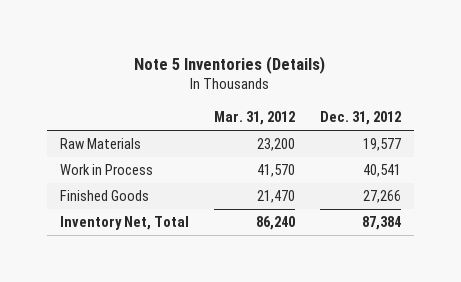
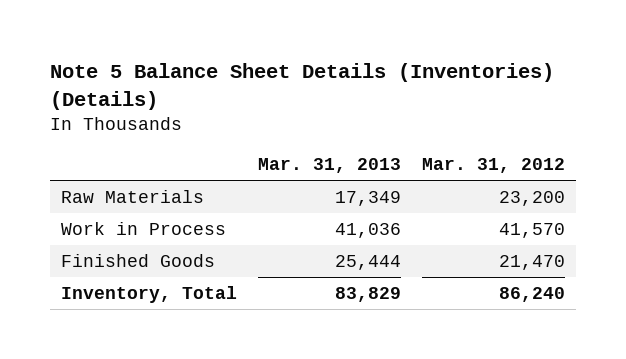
[134,55,326,74] Note 5 Inventories (Details) -> [50,63,555,110] Note 5 Balance Sheet Details (Inventories) (Details)
[320,111,402,126] Dec. 31, 2012 -> none
none -> [258,158,402,174] Mar. 31, 2013
[59,216,189,231] Inventory Net, Total -> [60,286,237,304] Inventory, Total

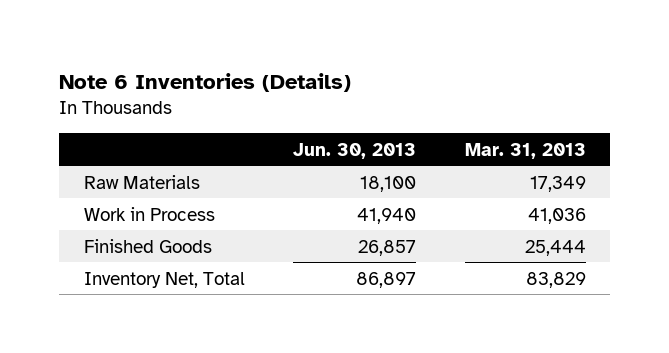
[50,63,555,110] Note 5 Balance Sheet Details (Inventories) (Details) -> [59,72,352,92] Note 6 Inventories (Details)
[422,158,566,174] Mar. 31, 2012 -> none
none -> [293,142,417,159] Jun. 30, 2013
[60,286,237,304] Inventory, Total -> [83,271,245,288] Inventory Net, Total

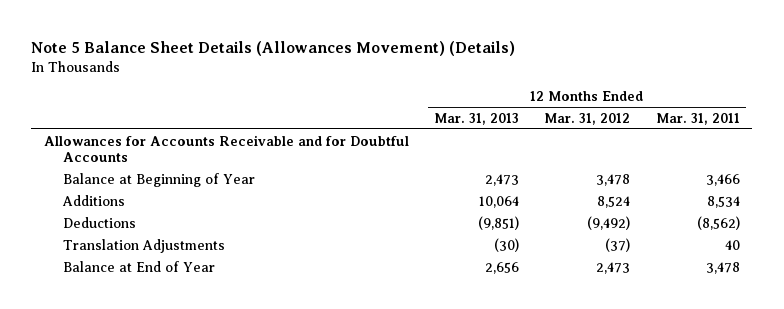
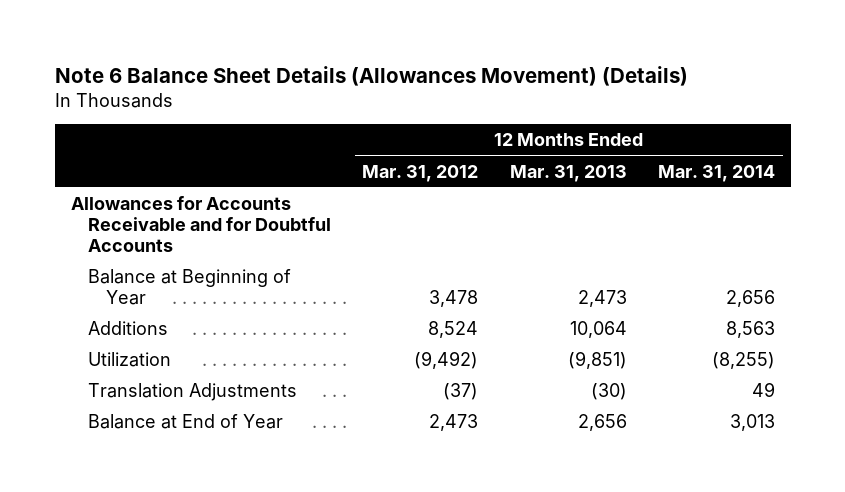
[31,40,516,56] Note 5 Balance Sheet Details (Allowances Movement) (Details) -> [54,65,688,86] Note 6 Balance Sheet Details (Allowances Movement) (Details)
[655,112,740,125] Mar. 31, 2011 -> none
none -> [657,164,775,182] Mar. 31, 2014
[63,216,137,228] Deductions -> [88,352,172,368] Utilization

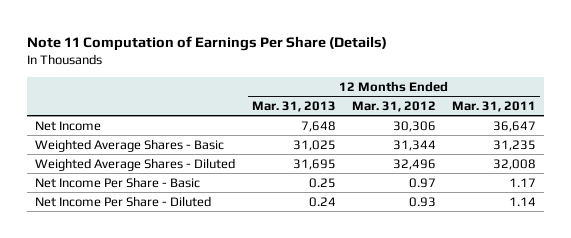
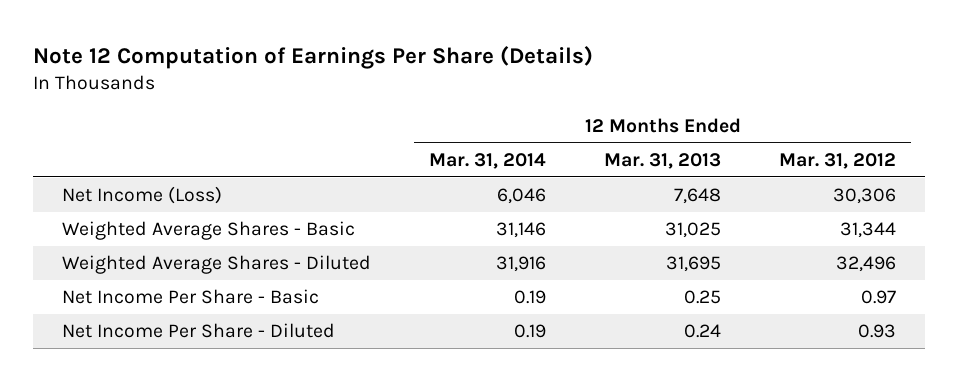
[27,36,388,52] Note 11 Computation of Earnings Per Share (Details) -> [32,46,593,70] Note 12 Computation of Earnings Per Share (Details)
[452,100,537,112] Mar. 31, 2011 -> none
none -> [428,152,546,169] Mar. 31, 2014
[35,120,102,131] Net Income -> [61,186,222,205] Net Income (Loss)

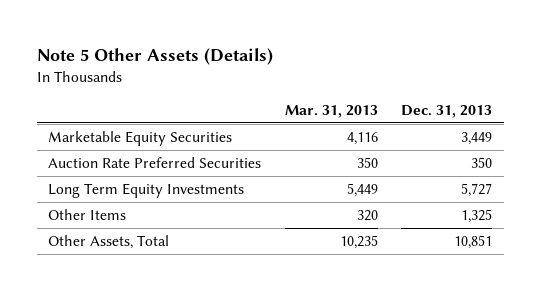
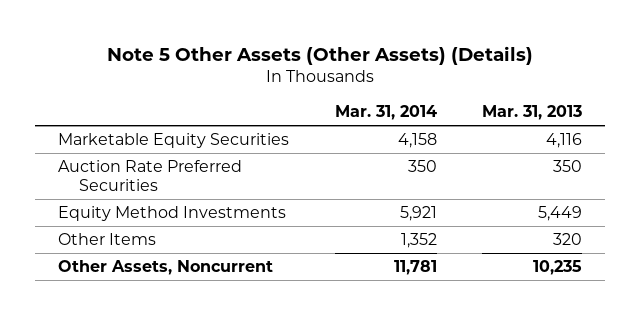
[36,47,273,65] Note 5 Other Assets (Details) -> [107,45,534,65] Note 5 Other Assets (Other Assets) (Details)
[401,105,493,119] Dec. 31, 2013 -> none
none -> [334,105,437,121] Mar. 31, 2014
[48,182,245,198] Long Term Equity Investments -> [58,205,287,221] Equity Method Investments
[48,234,170,249] Other Assets, Total -> [58,259,274,275] Other Assets, Noncurrent

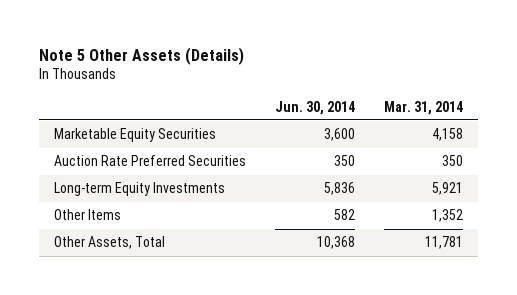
[107,45,534,65] Note 5 Other Assets (Other Assets) (Details) -> [39,46,245,65] Note 5 Other Assets (Details)
[482,105,583,121] Mar. 31, 2013 -> none
none -> [275,100,356,115] Jun. 30, 2014
[58,205,287,221] Equity Method Investments -> [53,182,225,197] Long-term Equity Investments
[58,259,274,275] Other Assets, Noncurrent -> [53,236,165,250] Other Assets, Total

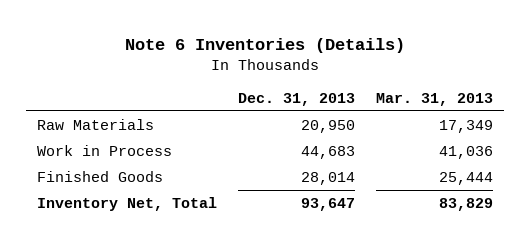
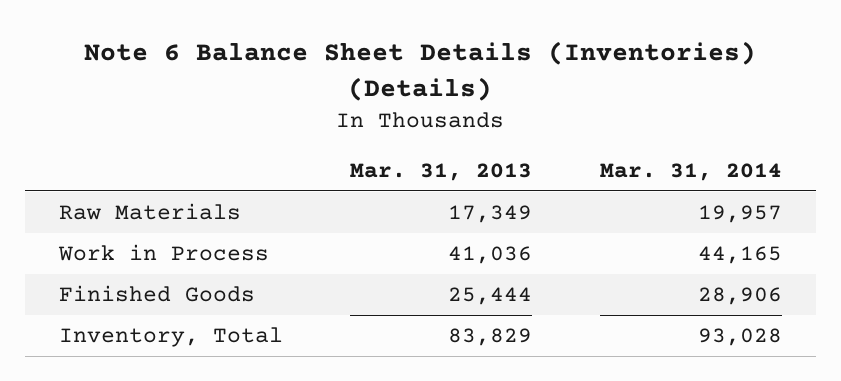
[125,37,406,53] Note 6 Inventories (Details) -> [84,41,757,101] Note 6 Balance Sheet Details (Inventories) (Details)
[238,92,356,106] Dec. 31, 2013 -> none
none -> [600,162,783,181] Mar. 31, 2014
[36,196,217,211] Inventory Net, Total -> [58,327,283,348] Inventory, Total

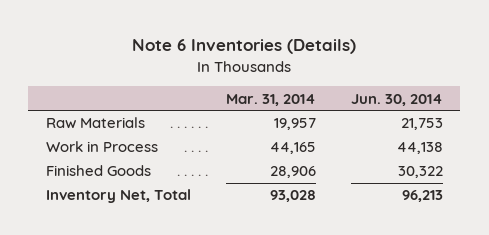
[84,41,757,101] Note 6 Balance Sheet Details (Inventories) (Details) -> [132,39,357,55] Note 6 Inventories (Details)
[350,162,533,181] Mar. 31, 2013 -> none
none -> [350,93,443,106] Jun. 30, 2014
[58,327,283,348] Inventory, Total -> [45,189,191,204] Inventory Net, Total

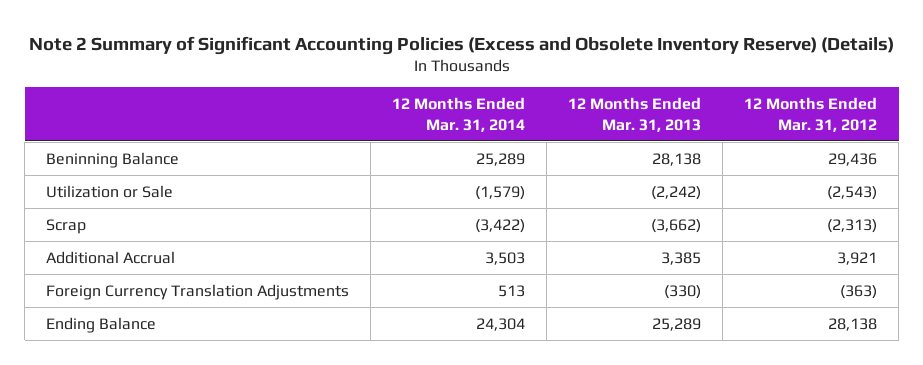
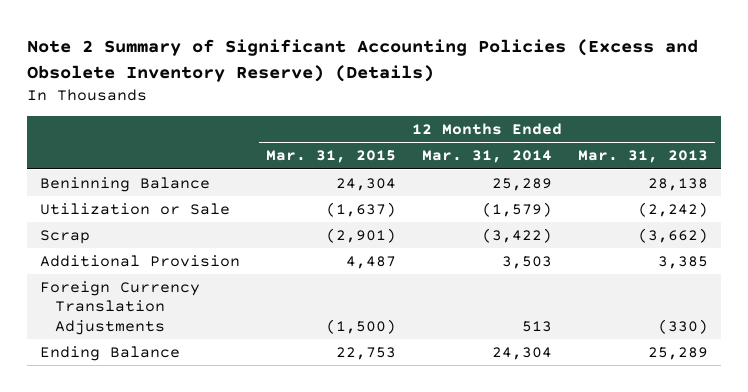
[744,96,878,132] 12 Months Ended Mar. 31, 2012 -> none
none -> [265,150,396,164] Mar. 31, 2015
[46,250,176,264] Additional Accrual -> [39,254,240,267] Additional Provision

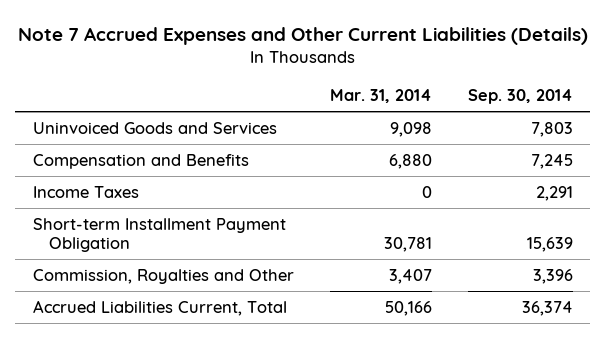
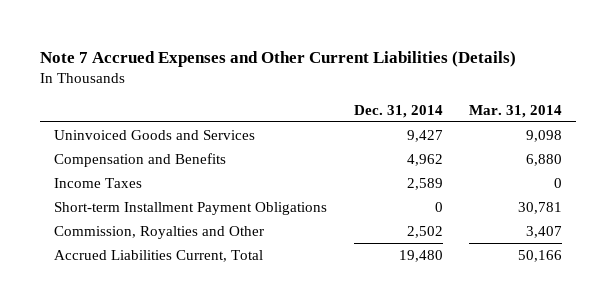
[467,89,573,105] Sep. 30, 2014 -> none
none -> [353,104,443,118] Dec. 31, 2014
[33,217,287,252] Short-term Installment Payment Obligation -> [53,201,327,215] Short-term Installment Payment Obligations

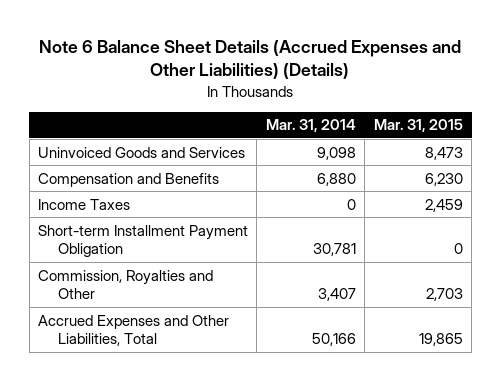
[40,51,517,68] Note 7 Accrued Expenses and Other Current Liabilities (Details) -> [39,39,462,80] Note 6 Balance Sheet Details (Accrued Expenses and Other Liabilities) (Details)
[353,104,443,118] Dec. 31, 2014 -> none
none -> [373,119,463,133] Mar. 31, 2015
[53,201,327,215] Short-term Installment Payment Obligations -> [38,224,249,258] Short-term Installment Payment Obligation
[53,249,263,262] Accrued Liabilities Current, Total -> [38,314,230,347] Accrued Expenses and Other Liabilities, Total

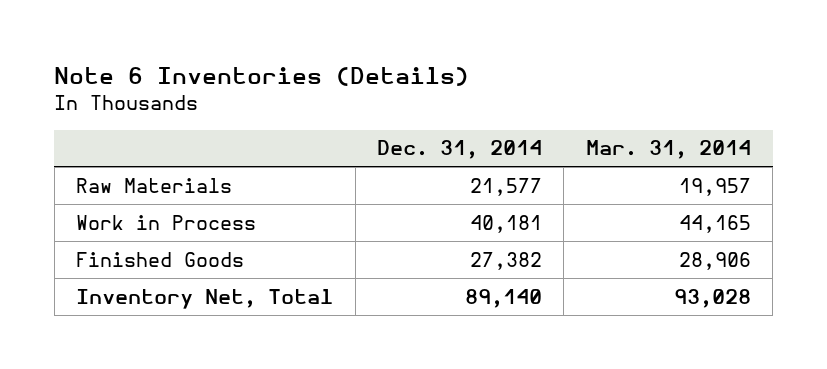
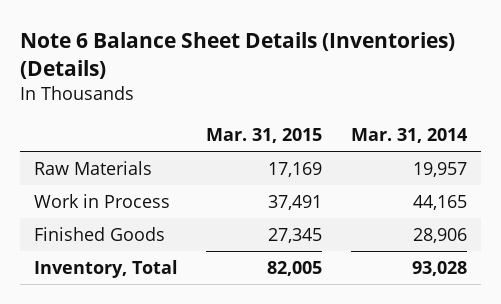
[54,67,470,87] Note 6 Inventories (Details) -> [20,32,456,80] Note 6 Balance Sheet Details (Inventories) (Details)
[377,140,543,160] Dec. 31, 2014 -> none
none -> [206,128,323,144] Mar. 31, 2015
[76,288,334,309] Inventory Net, Total -> [34,259,179,278] Inventory, Total

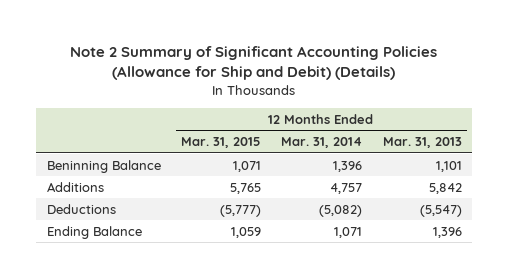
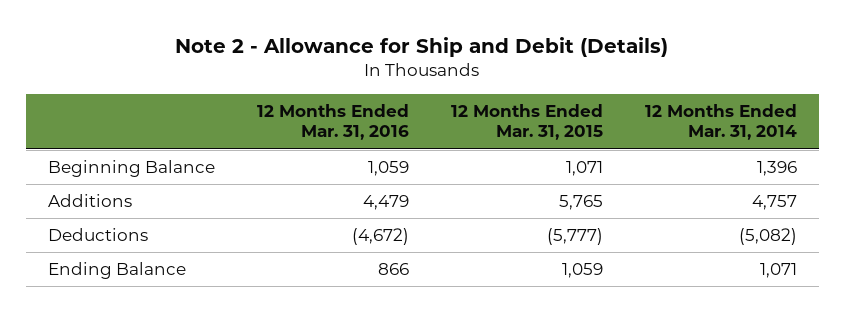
[70,45,438,81] Note 2 Summary of Significant Accounting Policies (Allowance for Ship and Debit) (Details) -> [175,37,669,58] Note 2 - Allowance for Ship and Debit (Details)
[382,137,462,149] Mar. 31, 2013 -> none
none -> [256,103,409,141] 12 Months Ended Mar. 31, 2016
[46,159,161,173] Beninning Balance -> [47,160,215,178] Beginning Balance

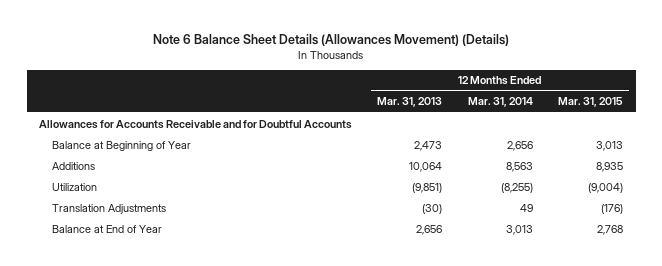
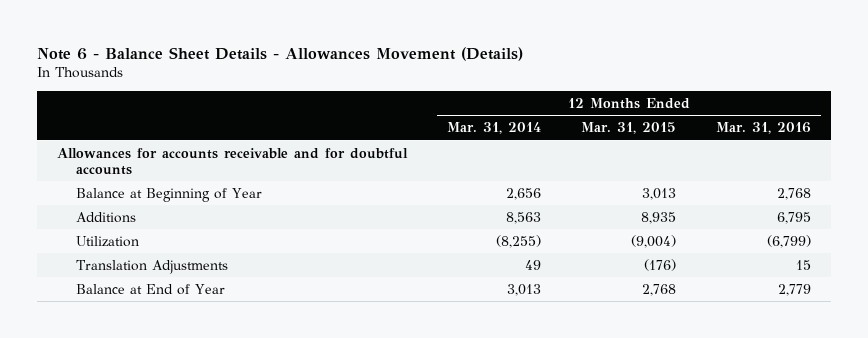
[153,33,510,46] Note 6 Balance Sheet Details (Allowances Movement) (Details) -> [37,46,524,61] Note 6 - Balance Sheet Details - Allowances Movement (Details)
[377,97,443,108] Mar. 31, 2013 -> none
none -> [715,122,811,135] Mar. 31, 2016
[39,119,353,129] Allowances for Accounts Receivable and for Doubtful Accounts -> [57,147,409,175] Allowances for accounts receivable and for doubtful accounts

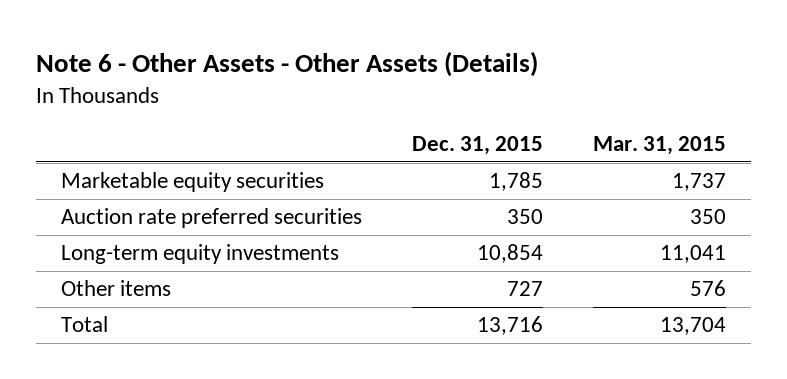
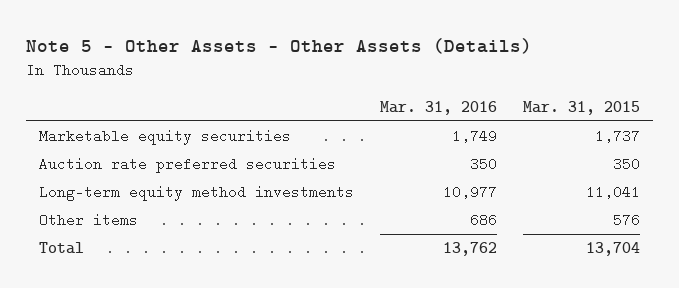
[36,50,539,77] Note 6 - Other Assets - Other Assets (Details) -> [26,38,533,55] Note 5 - Other Assets - Other Assets (Details)
[411,136,543,156] Dec. 31, 2015 -> none
none -> [380,100,498,115] Mar. 31, 2016
[61,244,340,265] Long-term equity investments -> [39,185,355,202] Long-term equity method investments

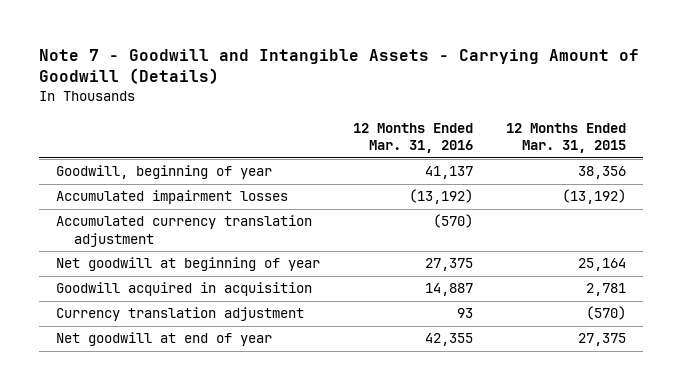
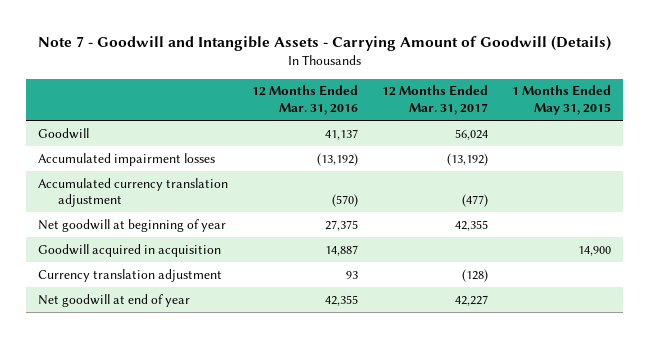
[506,123,627,154] 12 Months Ended Mar. 31, 2015 -> none
none -> [382,85,489,115] 12 Months Ended Mar. 31, 2017
none -> [511,85,611,115] 1 Months Ended May 31, 2015
[55,165,272,180] Goodwill, beginning of year -> [38,127,90,139] Goodwill

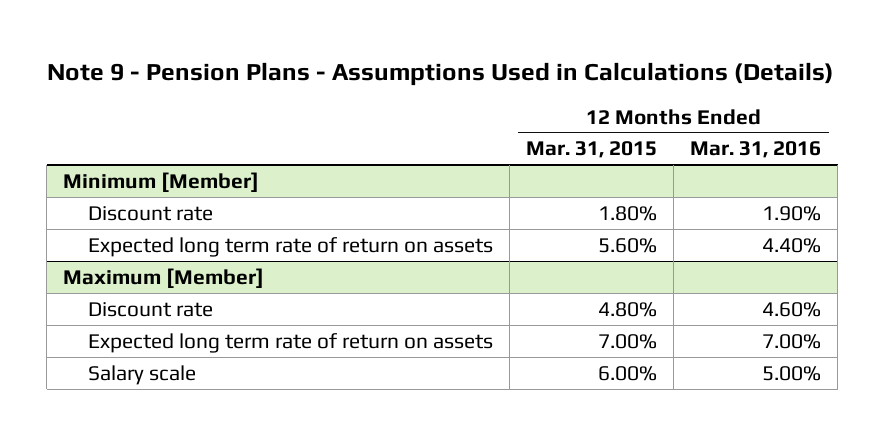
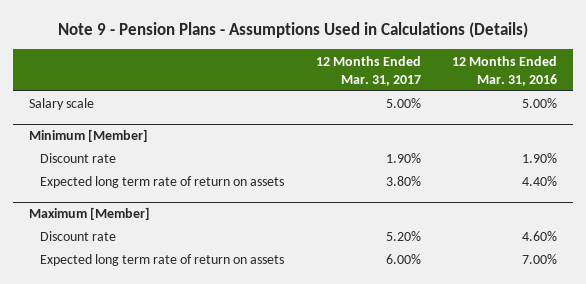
[526,141,658,159] Mar. 31, 2015 -> none
none -> [315,55,421,86] 12 Months Ended Mar. 31, 2017
none -> [28,98,94,111] Salary scale
[88,364,197,385] Salary scale -> none

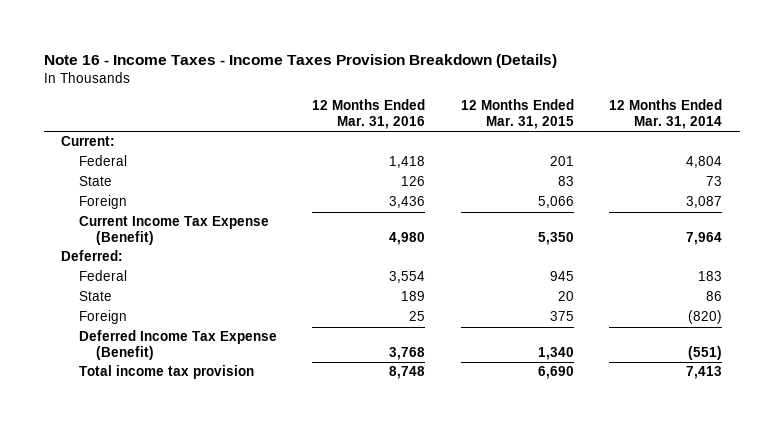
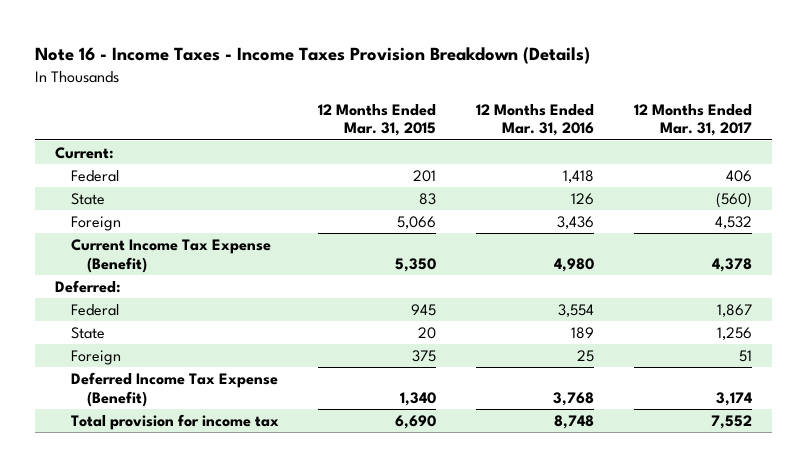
[608,99,722,129] 12 Months Ended Mar. 31, 2014 -> none
none -> [633,103,752,137] 12 Months Ended Mar. 31, 2017
[78,365,254,380] Total income tax provision -> [70,414,279,431] Total provision for income tax

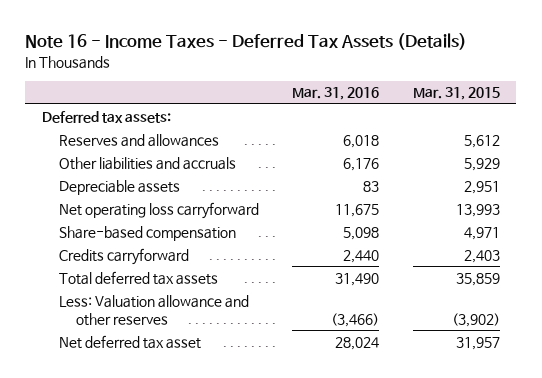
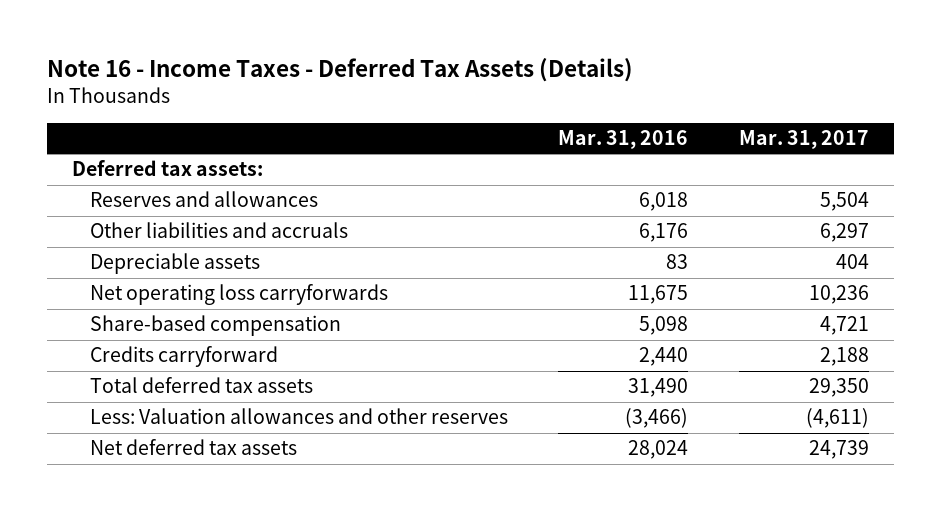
[412,87,500,101] Mar. 31, 2015 -> none
none -> [738,130,869,150] Mar. 31, 2017
[58,201,259,219] Net operating loss carryforward -> [89,284,388,306] Net operating loss carryforwards
[58,294,249,326] Less: Valuation allowance and other reserves -> [89,408,508,425] Less: Valuation allowances and other reserves
[58,334,201,349] Net deferred tax asset -> [89,439,297,456] Net deferred tax assets

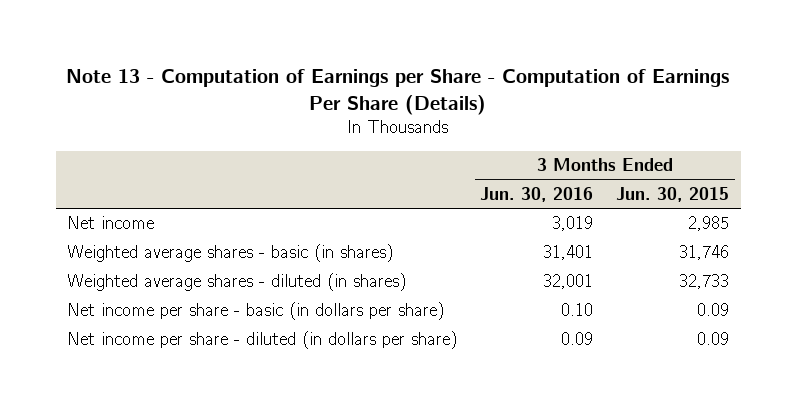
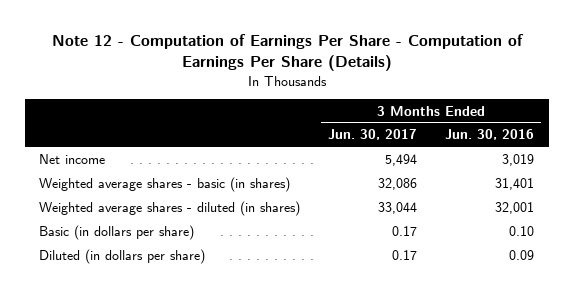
[66,68,730,115] Note 13 - Computation of Earnings per Share - Computation of Earnings Per Share (Details) -> [51,34,524,72] Note 12 - Computation of Earnings Per Share - Computation of Earnings Per Share (Details)
[616,187,730,203] Jun. 30, 2015 -> none
none -> [328,129,418,141] Jun. 30, 2017
[67,302,445,321] Net income per share - basic (in dollars per share) -> [39,224,195,240] Basic (in dollars per share)
[67,331,458,350] Net income per share - diluted (in dollars per share) -> [39,248,206,264] Diluted (in dollars per share)

